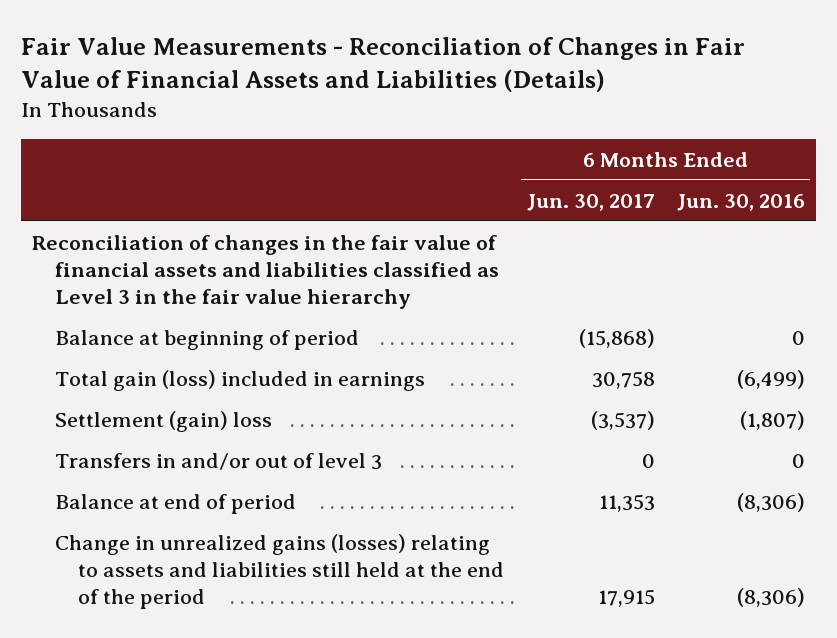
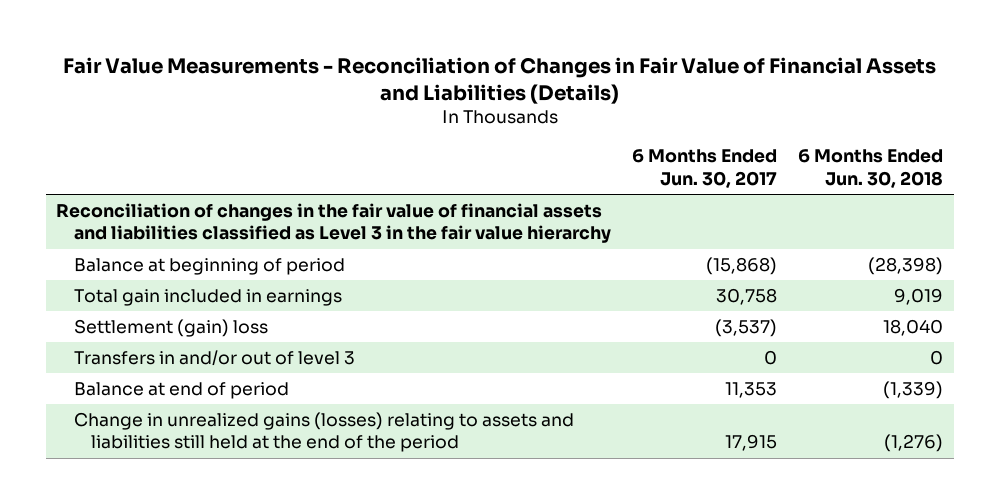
[676,193,805,211] Jun. 30, 2016 -> none
none -> [798,149,944,188] 6 Months Ended Jun. 30, 2018
[55,369,426,391] Total gain (loss) included in earnings -> [73,289,342,307] Total gain included in earnings

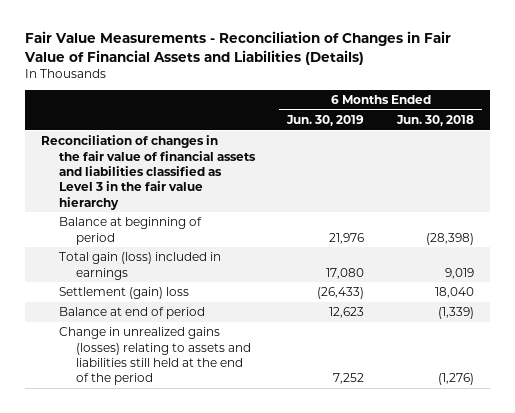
[631,149,777,188] 6 Months Ended Jun. 30, 2017 -> none
none -> [286,115,365,127] Jun. 30, 2019
[73,289,342,307] Total gain included in earnings -> [58,252,221,280] Total gain (loss) included in earnings
[73,350,355,367] Transfers in and/or out of level 3 -> none

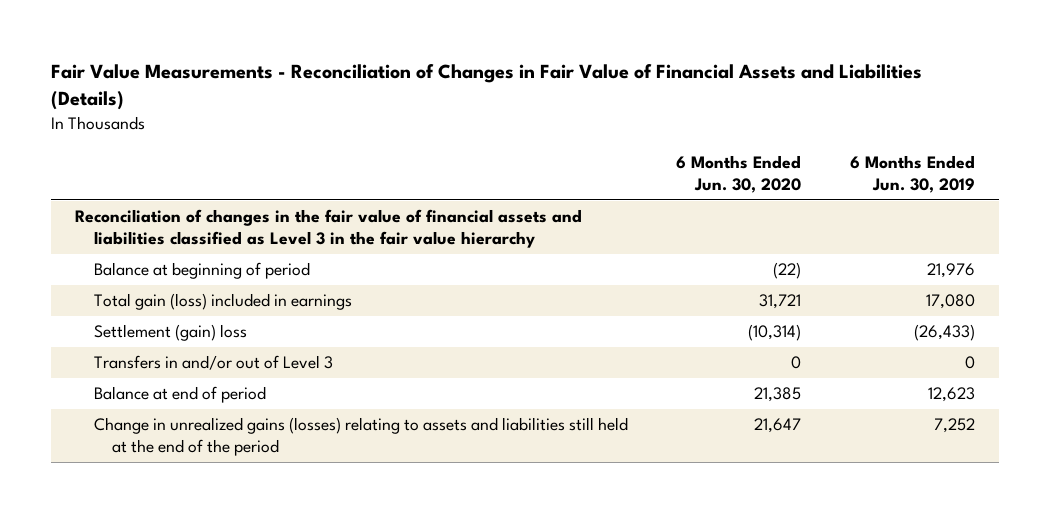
[395,115,474,127] Jun. 30, 2018 -> none
none -> [676,155,802,193] 6 Months Ended Jun. 30, 2020
none -> [93,355,333,371] Transfers in and/or out of Level 3

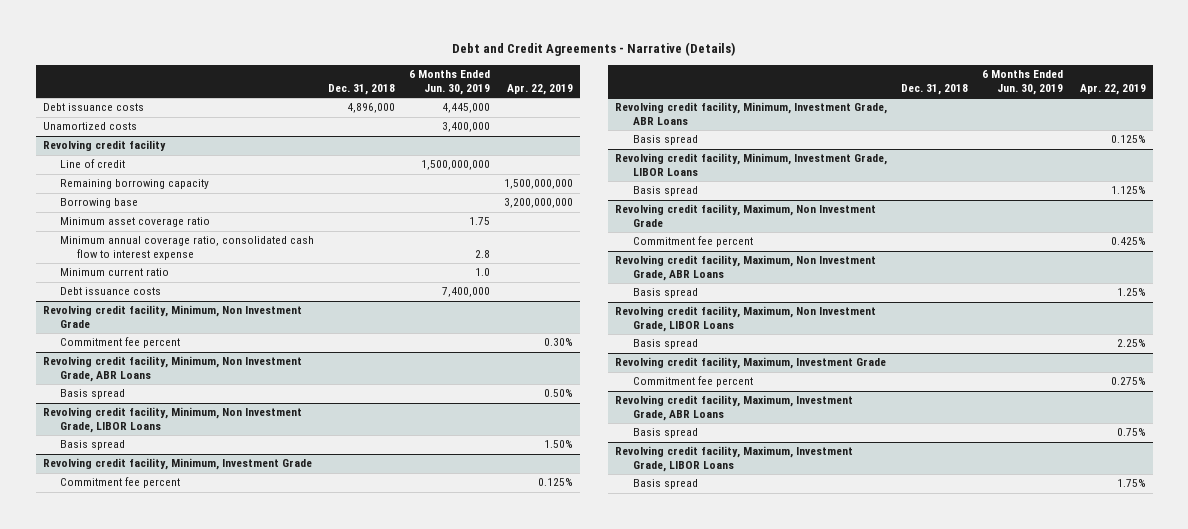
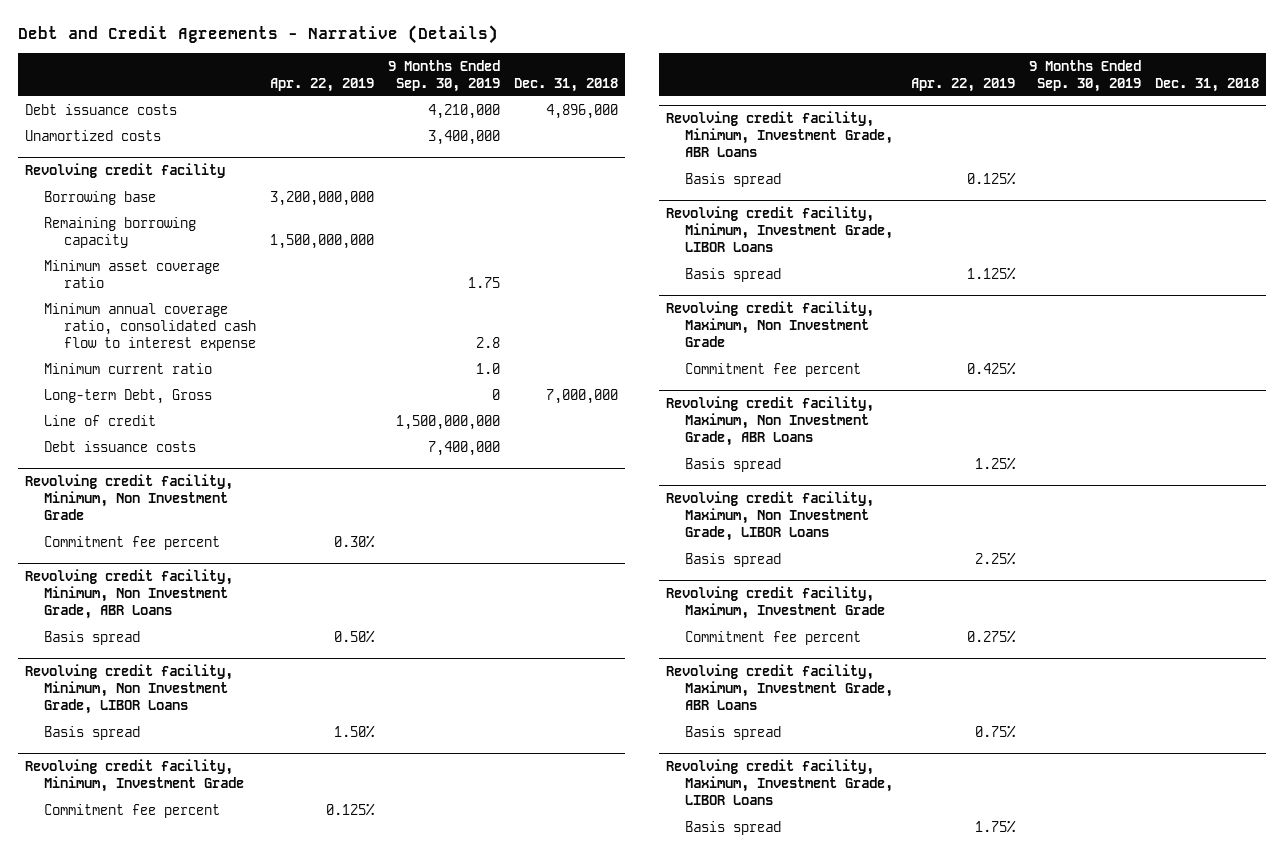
[409,70,491,95] 6 Months Ended Jun. 30, 2019 -> none
none -> [387,59,500,92] 9 Months Ended Sep. 30, 2019
[59,179,209,190] Remaining borrowing capacity -> [44,216,197,248] Remaining borrowing capacity
none -> [44,388,213,404] Long-term Debt, Gross
[59,159,125,169] Line of credit -> [44,414,157,426] Line of credit

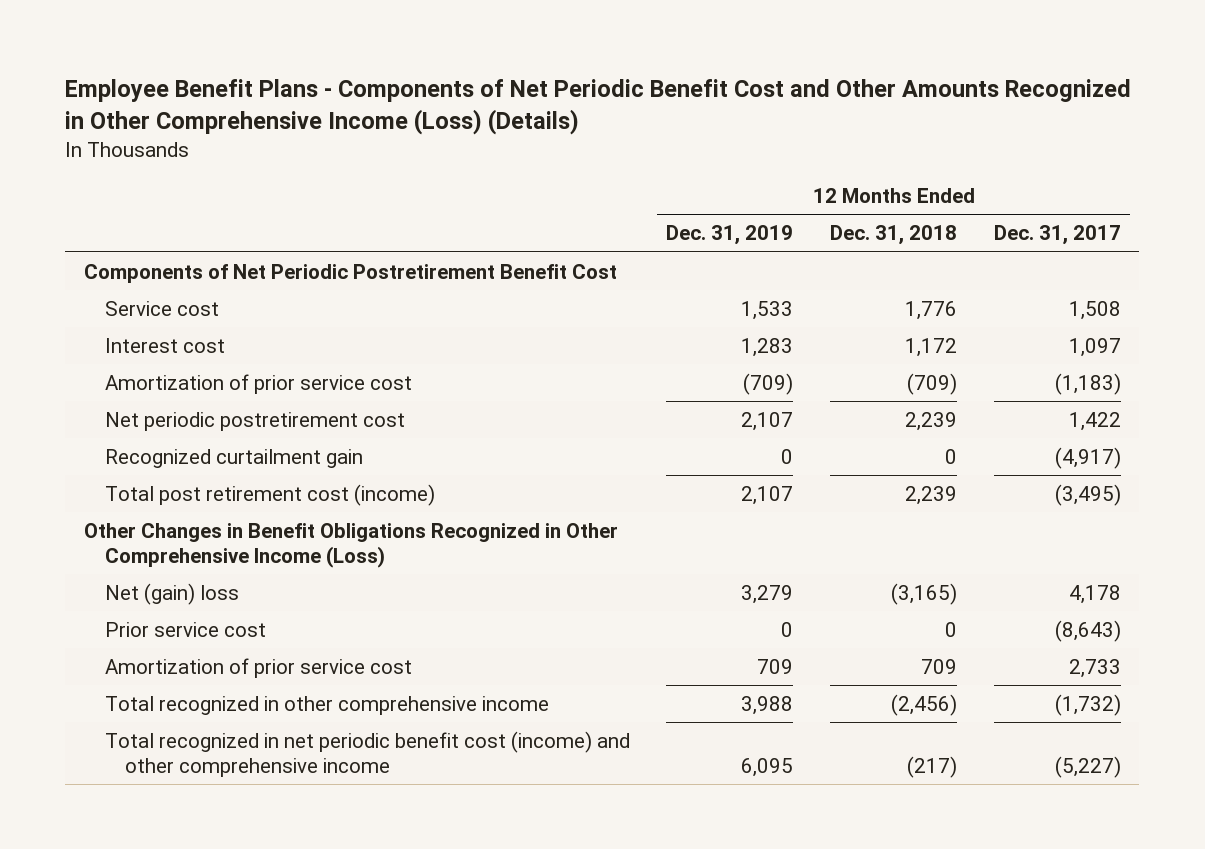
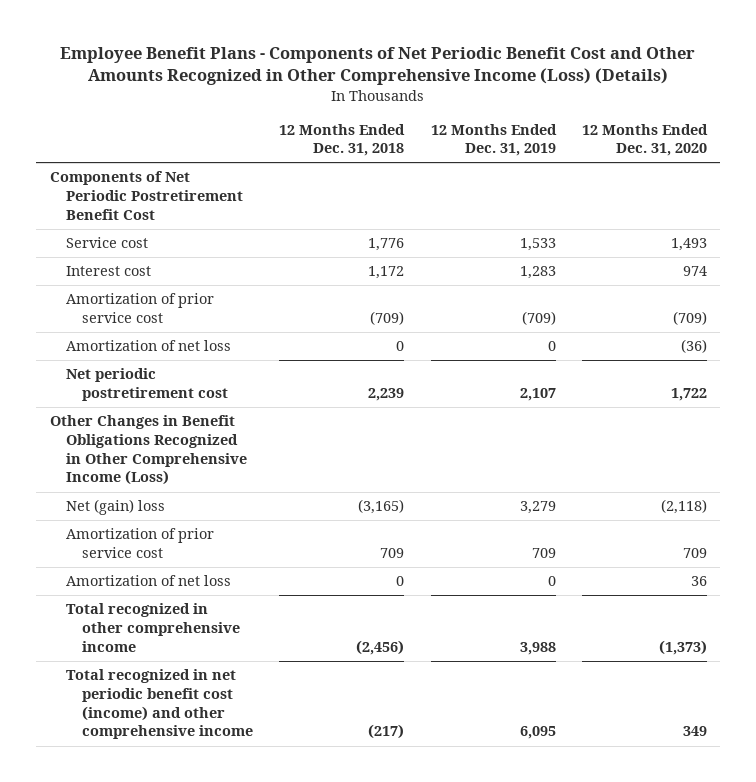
[993,225,1121,246] Dec. 31, 2017 -> none
none -> [581,123,708,157] 12 Months Ended Dec. 31, 2020
none -> [65,340,231,352] Amortization of net loss
[104,448,363,468] Recognized curtailment gain -> none
[104,483,435,506] Total post retirement cost (income) -> none
[104,621,266,637] Prior service cost -> none
none -> [65,575,231,587] Amortization of net loss

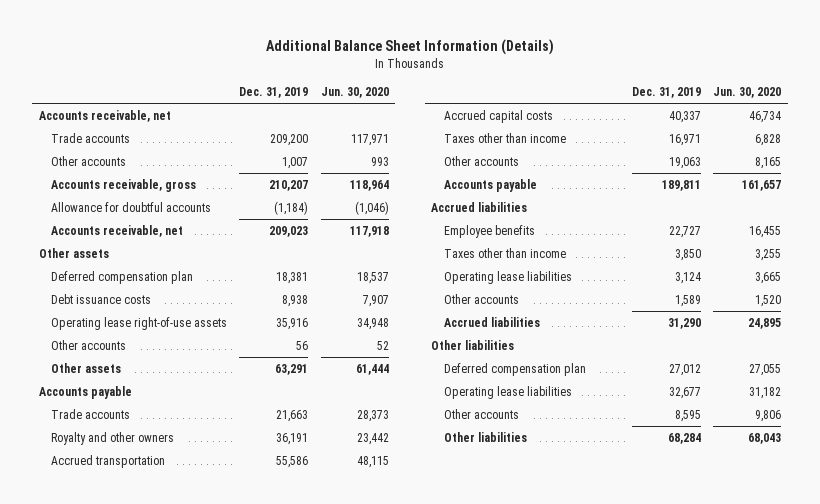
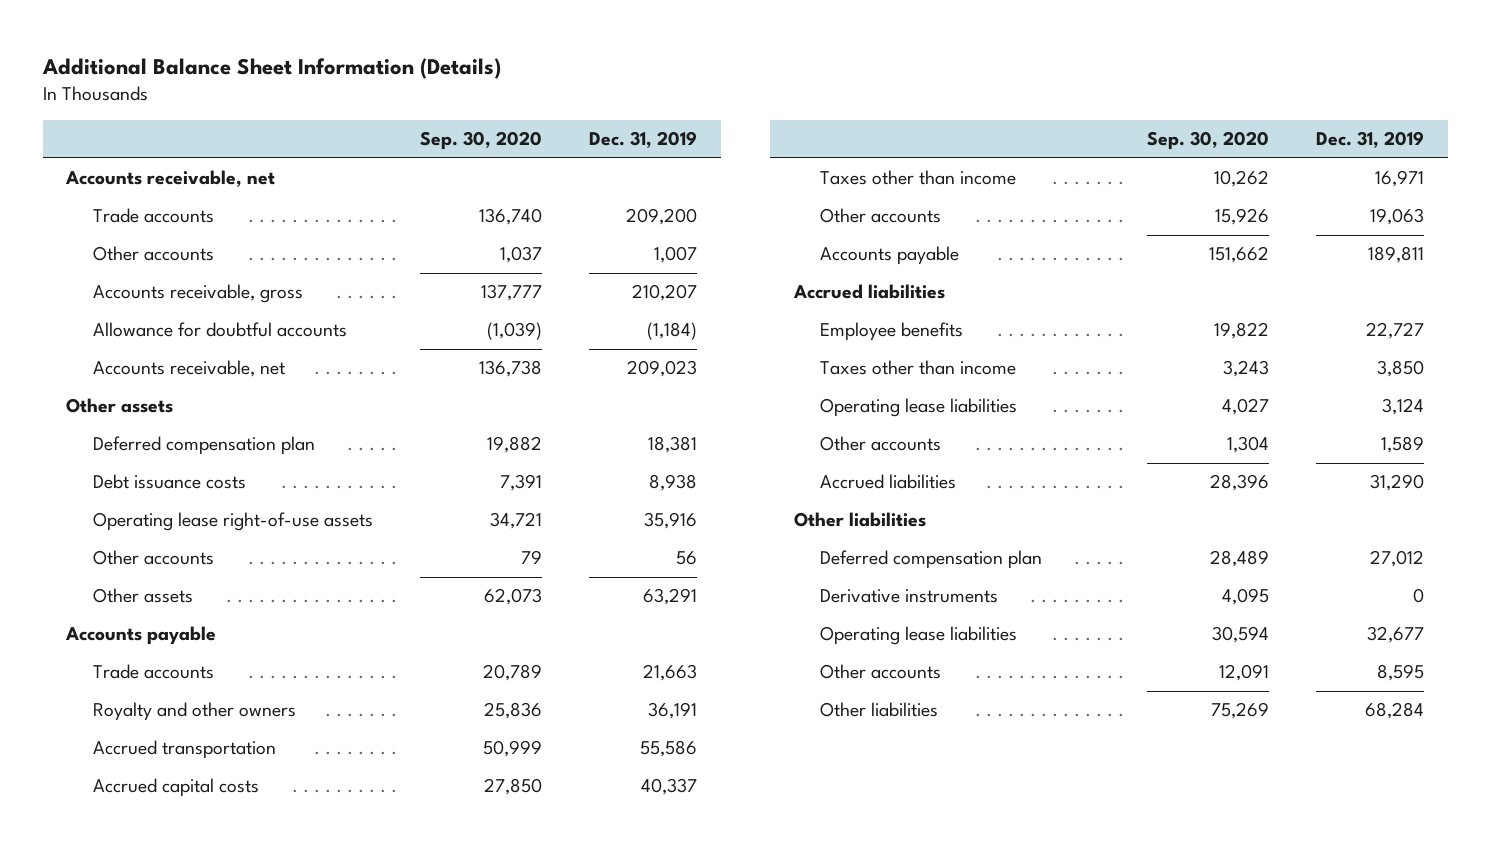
[320,86,389,98] Jun. 30, 2020 -> none
none -> [420,131,543,151] Sep. 30, 2020
none -> [820,589,999,604] Derivative instruments

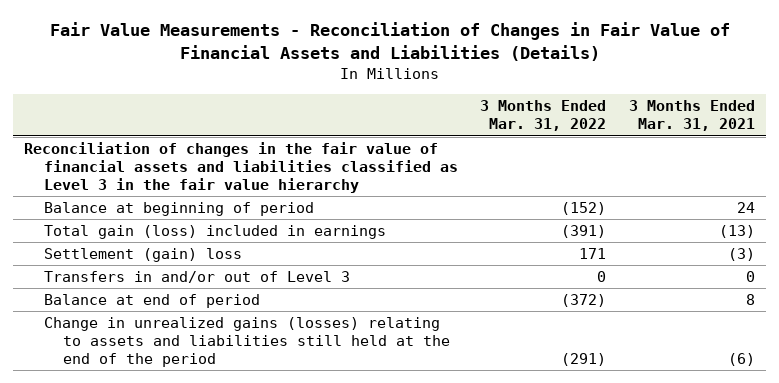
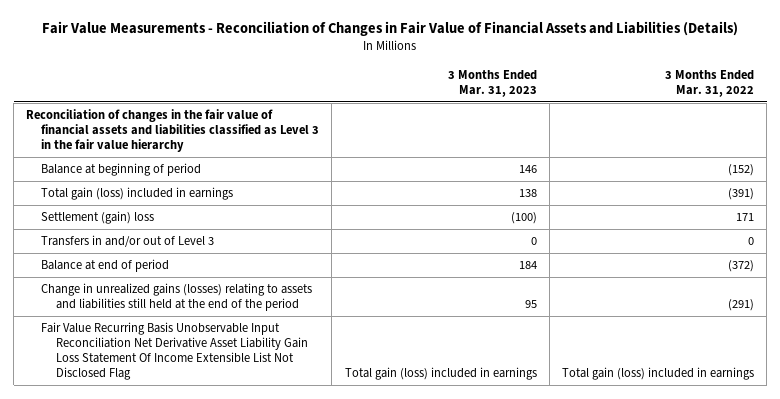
[628,100,755,132] 3 Months Ended Mar. 31, 2021 -> none
none -> [447,69,537,97] 3 Months Ended Mar. 31, 2023
none -> [41,322,308,380] Fair Value Recurring Basis Unobservable Input Reconciliation Net Derivative Asset Liability Gain Loss Statement Of Income Extensible List Not Disclosed Flag

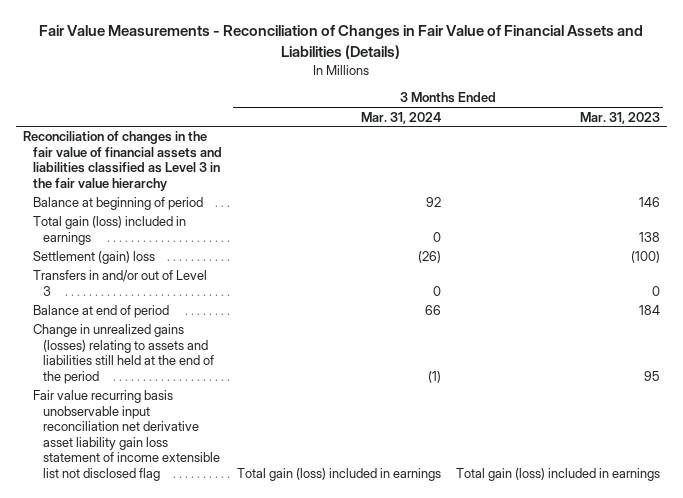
[664,69,754,97] 3 Months Ended Mar. 31, 2022 -> none
none -> [360,111,441,124] Mar. 31, 2024
[41,322,308,380] Fair Value Recurring Basis Unobservable Input Reconciliation Net Derivative Asset Liability Gain Loss Statement Of Income Extensible List Not Disclosed Flag -> [33,390,221,481] Fair value recurring basis unobservable input reconciliation net derivative asset liability gain loss statement of income extensible list not disclosed flag

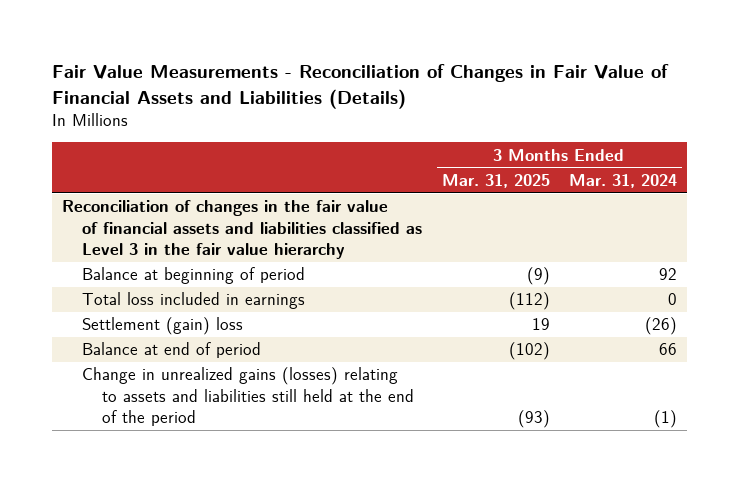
[579,111,660,124] Mar. 31, 2023 -> none
none -> [441,174,550,189] Mar. 31, 2025
[33,216,187,245] Total gain (loss) included in earnings -> [81,292,305,310] Total loss included in earnings
[33,270,208,296] Transfers in and/or out of Level 3 -> none
[33,390,221,481] Fair value recurring basis unobservable input reconciliation net derivative asset liability gain loss statement of income extensible list not disclosed flag -> none

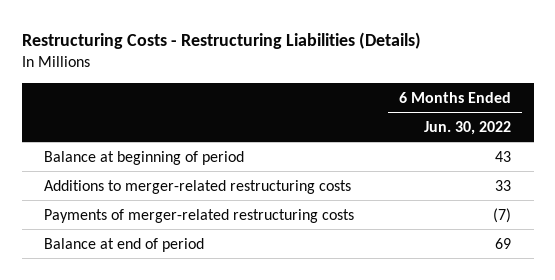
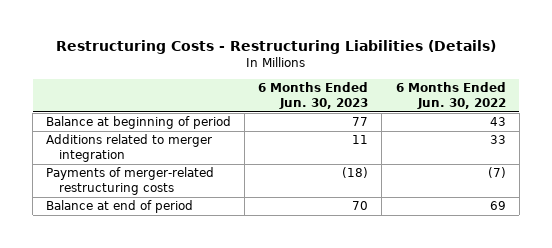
none -> [258,81,369,109] 6 Months Ended Jun. 30, 2023
[44,179,352,194] Additions to merger-related restructuring costs -> [46,134,213,163] Additions related to merger integration

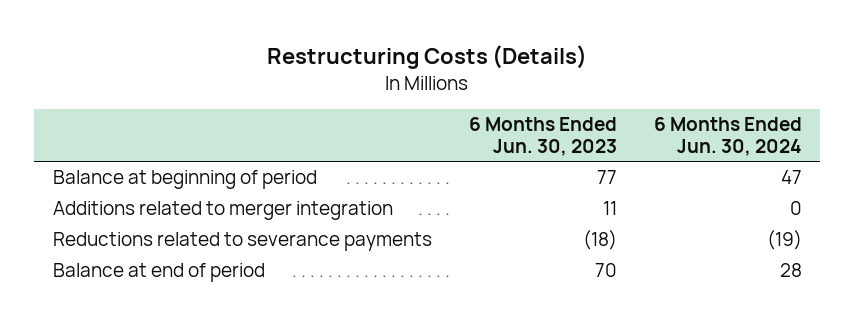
[55,39,496,54] Restructuring Costs - Restructuring Liabilities (Details) -> [267,44,588,69] Restructuring Costs (Details)
[395,81,506,109] 6 Months Ended Jun. 30, 2022 -> none
none -> [653,116,802,156] 6 Months Ended Jun. 30, 2024
[46,167,215,196] Payments of merger-related restructuring costs -> none
none -> [52,232,432,252] Reductions related to severance payments

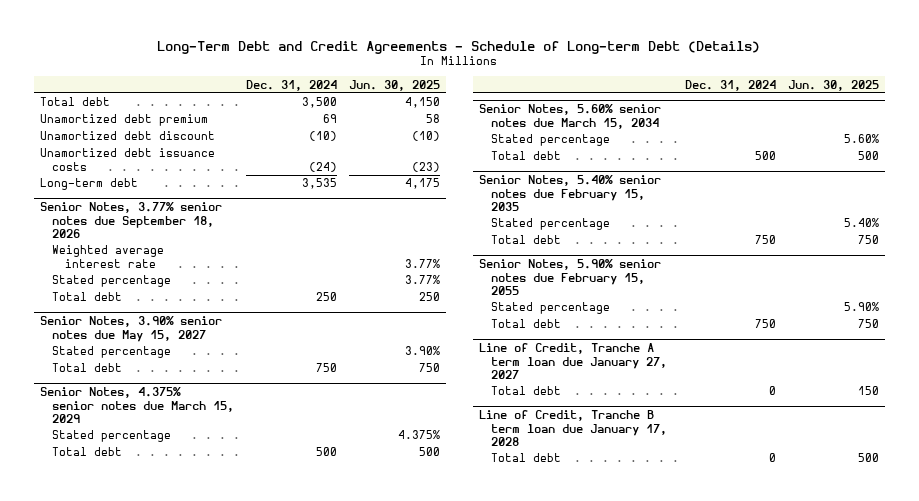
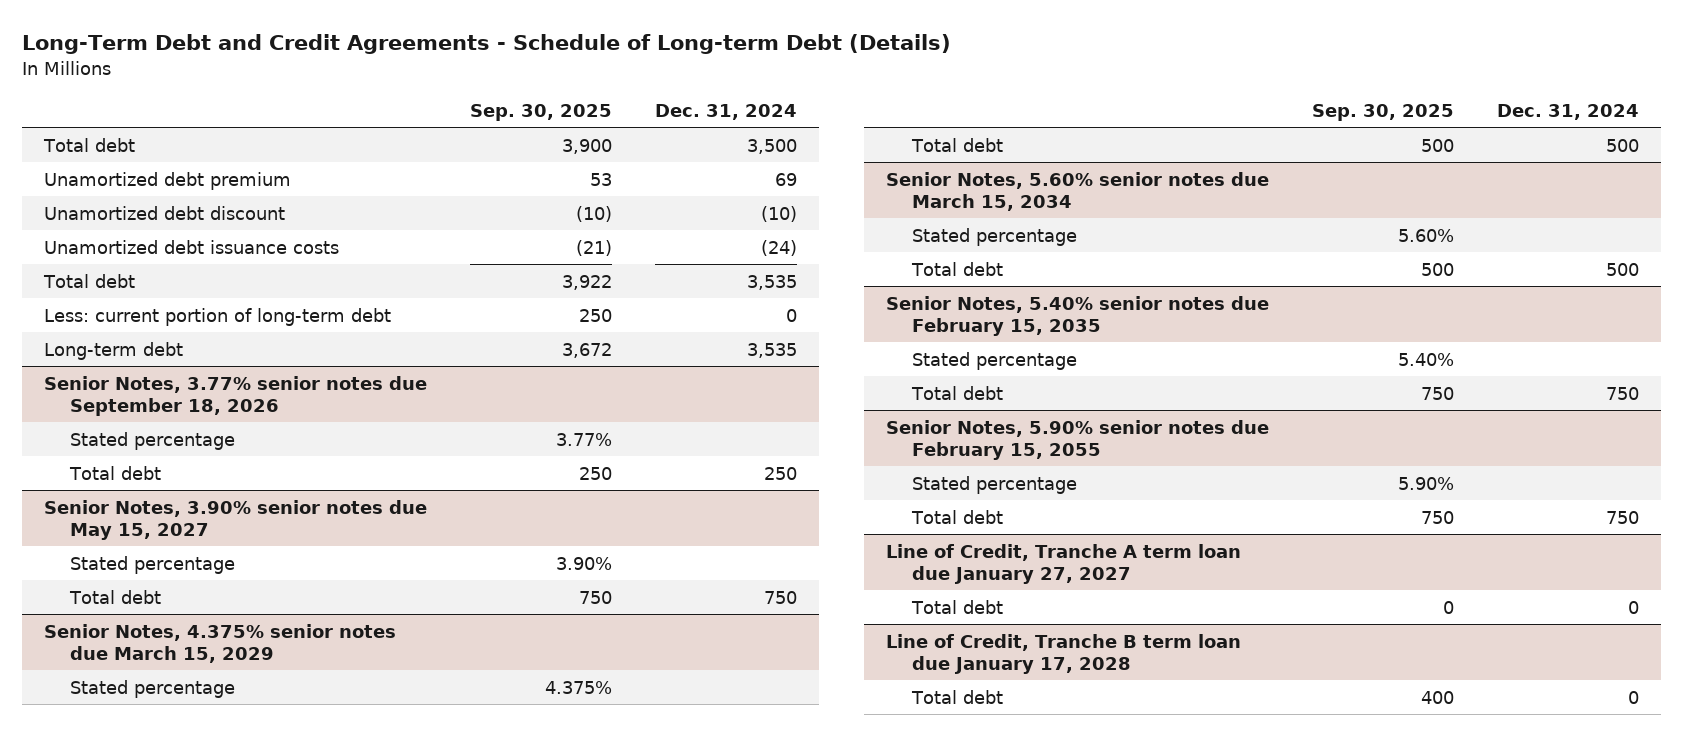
[348,79,440,91] Jun. 30, 2025 -> none
none -> [470,103,613,121] Sep. 30, 2025
none -> [42,273,135,288] Total debt
none -> [43,307,391,326] Less: current portion of long-term debt
[52,245,165,268] Weighted average interest rate -> none

